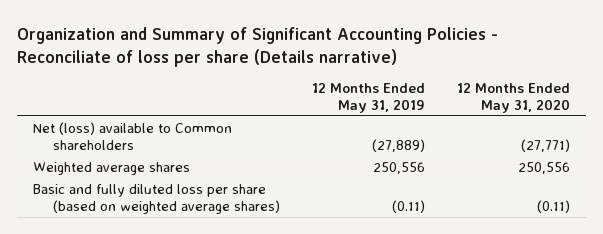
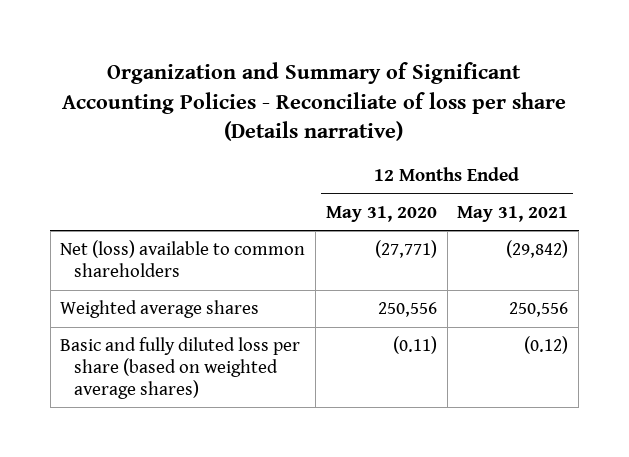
[311,82,425,113] 12 Months Ended May 31, 2019 -> none
none -> [457,205,569,222] May 31, 2021
[33,121,233,150] Net (loss) available to Common shareholders -> [60,240,306,278] Net (loss) available to common shareholders

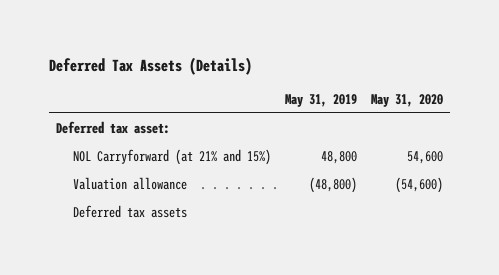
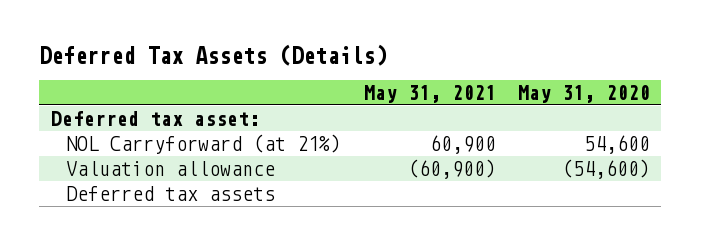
[284,93,357,107] May 31, 2019 -> none
none -> [363,84,496,103] May 31, 2021
[72,148,271,165] NOL Carryforward (at 21% and 15%) -> [66,133,342,154] NOL Carryforward (at 21%)

